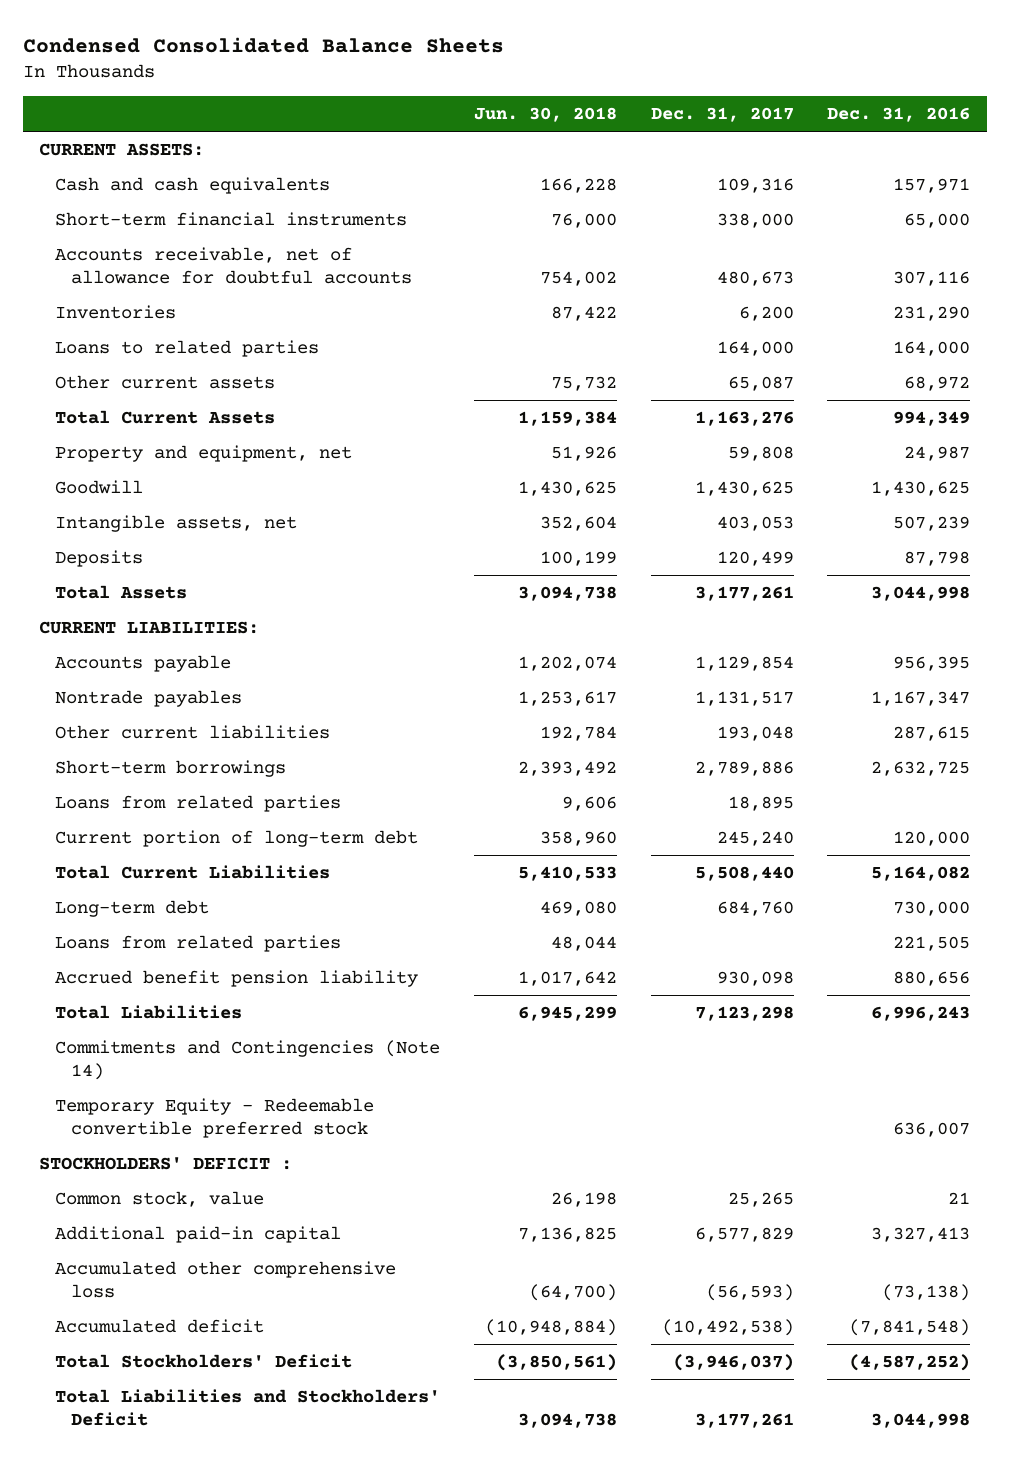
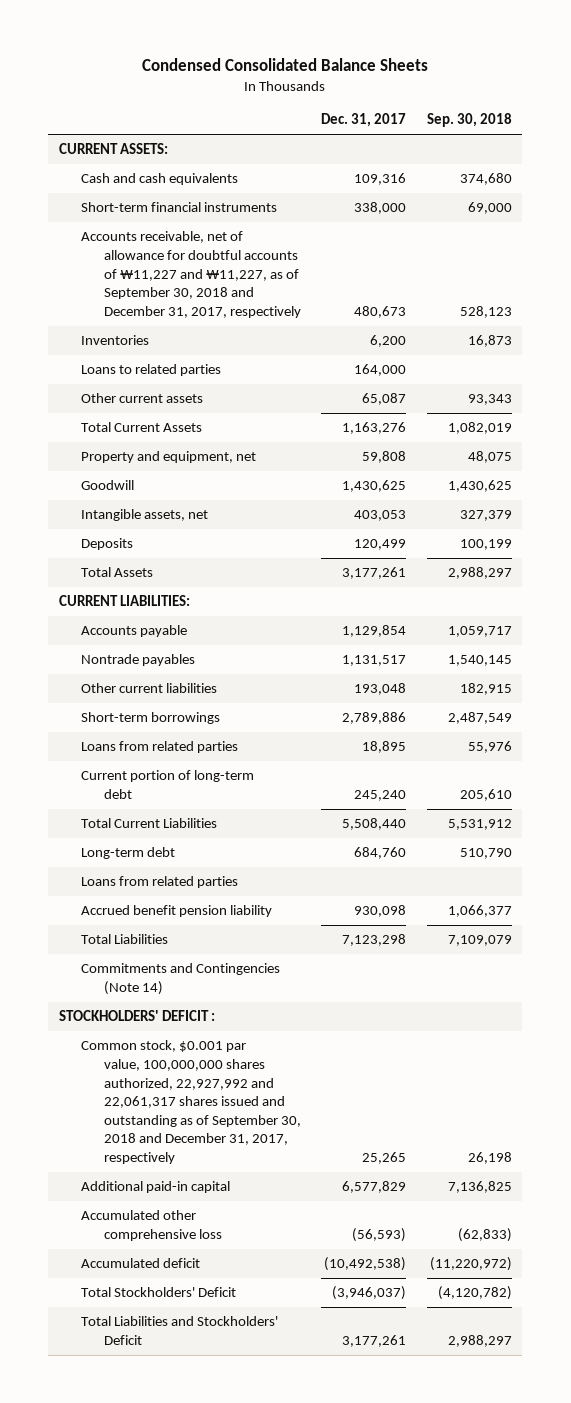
[474,107,618,123] Jun. 30, 2018 -> none
[827,107,971,123] Dec. 31, 2016 -> none
none -> [427,113,513,128] Sep. 30, 2018
[55,247,413,284] Accounts receivable, net of allowance for doubtful accounts -> [81,231,301,318] Accounts receivable, net of allowance for doubtful accounts of ₩11,227 and ₩11,227, as of September 30, 2018 and December 31, 2017, respectively
[55,1098,375,1138] Temporary Equity - Redeemable convertible preferred stock -> none
[55,1191,265,1208] Common stock, value -> [81,1040,301,1164] Common stock, $0.001 par value, 100,000,000 shares authorized, 22,927,992 and 22,061,317 shares issued and outstanding as of September 30, 2018 and December 31, 2017, respectively

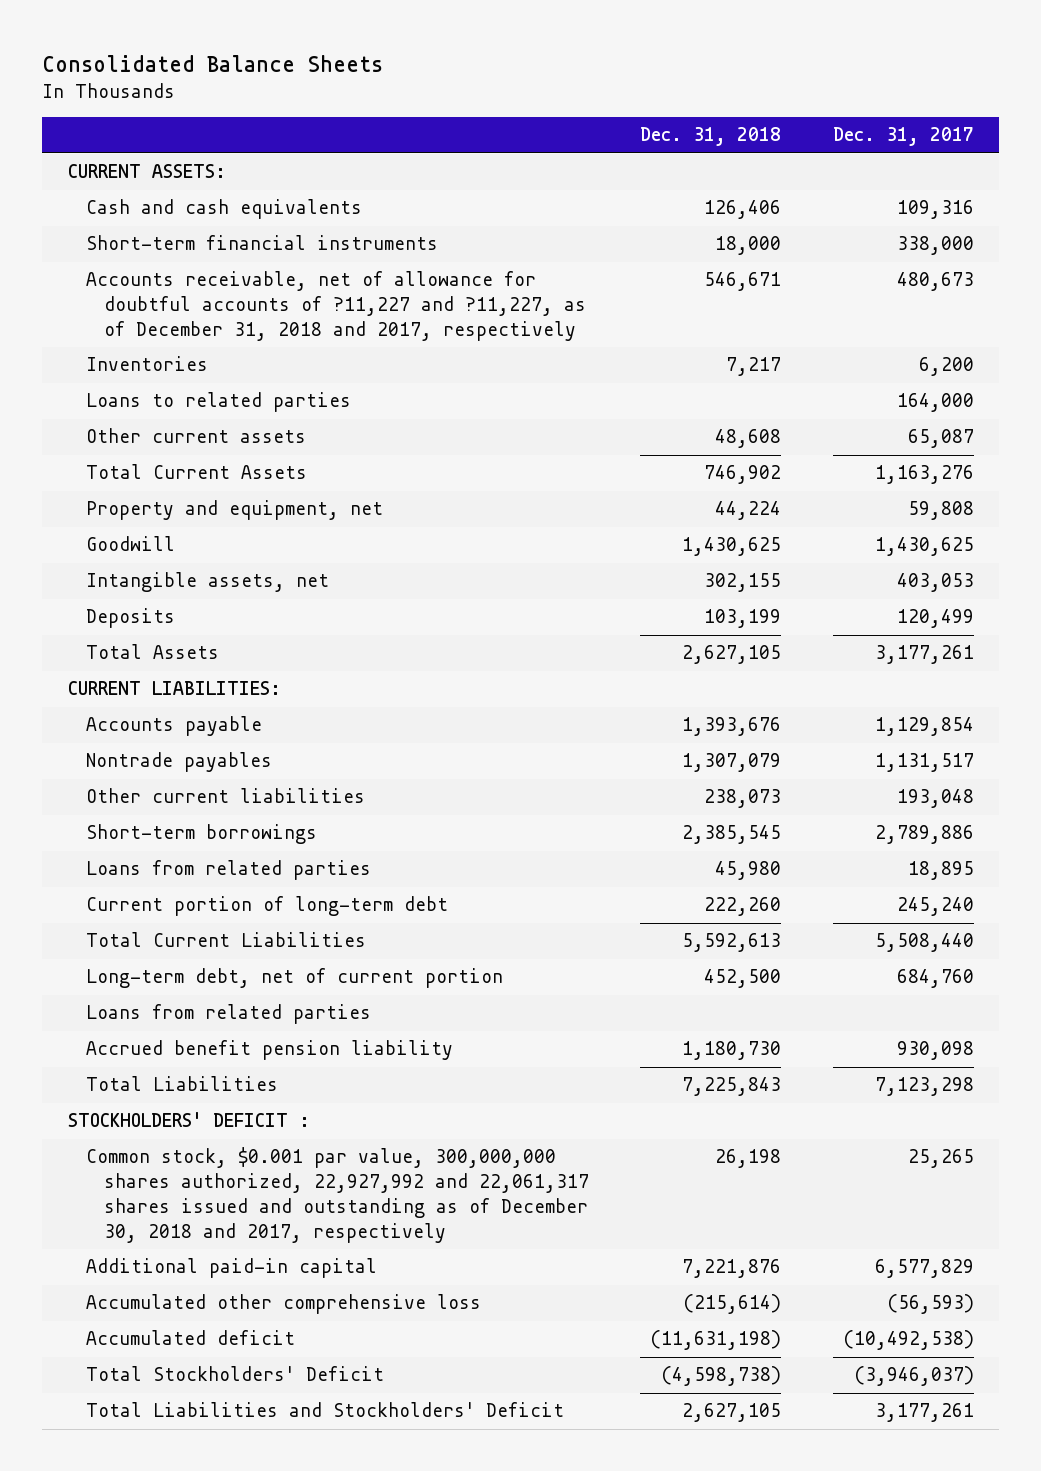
[142,57,429,71] Condensed Consolidated Balance Sheets -> [41,54,383,72] Consolidated Balance Sheets
[427,113,513,128] Sep. 30, 2018 -> none
none -> [640,127,782,147] Dec. 31, 2018
[81,231,301,318] Accounts receivable, net of allowance for doubtful accounts of ₩11,227 and ₩11,227, as of September 30, 2018 and December 31, 2017, respectively -> [85,271,586,342] Accounts receivable, net of allowance for doubtful accounts of ?11,227 and ?11,227, as of December 31, 2018 and 2017, respectively
[81,847,176,860] Long-term debt -> [85,968,503,989] Long-term debt, net of current portion
[81,963,281,995] Commitments and Contingencies (Note 14) -> none
[81,1040,301,1164] Common stock, $0.001 par value, 100,000,000 shares authorized, 22,927,992 and 22,061,317 shares issued and outstanding as of September 30, 2018 and December 31, 2017, respectively -> [85,1147,589,1244] Common stock, $0.001 par value, 300,000,000 shares authorized, 22,927,992 and 22,061,317 shares issued and outstanding as of December 30, 2018 and 2017, respectively

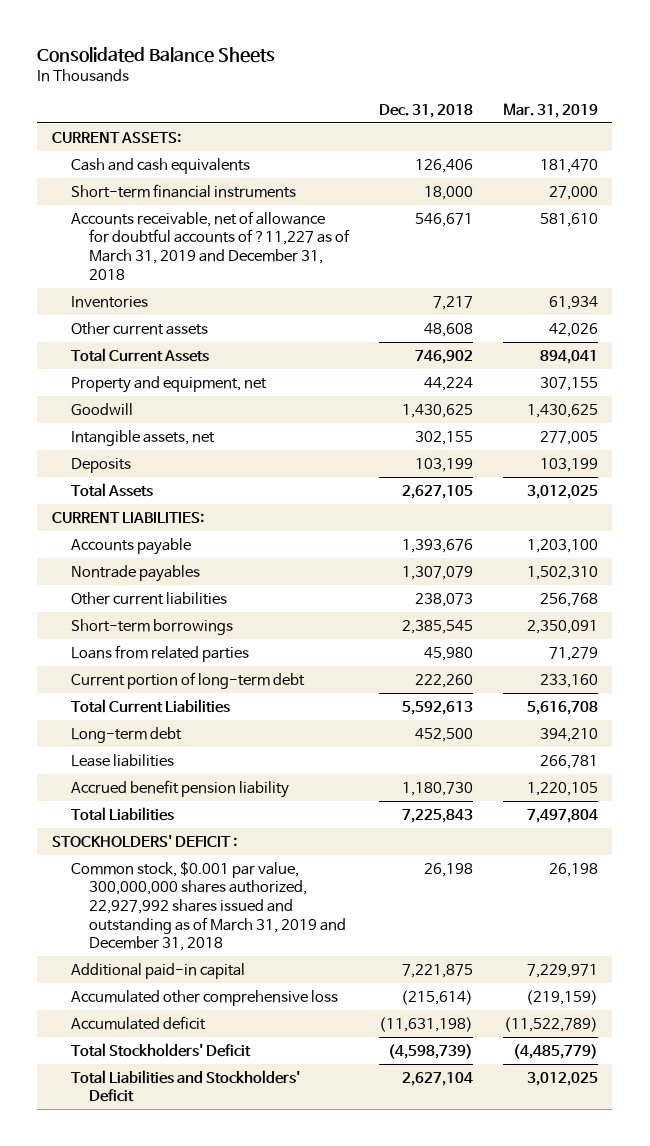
[832,127,974,147] Dec. 31, 2017 -> none
none -> [502,102,598,118] Mar. 31, 2019
[85,271,586,342] Accounts receivable, net of allowance for doubtful accounts of ?11,227 and ?11,227, as of December 31, 2018 and 2017, respectively -> [70,210,351,280] Accounts receivable, net of allowance for doubtful accounts of ?11,227 as of March 31, 2019 and December 31, 2018
[85,392,351,413] Loans to related parties -> none
[85,1004,371,1025] Loans from related parties -> none
[85,968,503,989] Long-term debt, net of current portion -> [70,726,182,743] Long-term debt
none -> [70,753,174,767] Lease liabilities
[85,1147,589,1244] Common stock, $0.001 par value, 300,000,000 shares authorized, 22,927,992 and 22,061,317 shares issued and outstanding as of December 30, 2018 and 2017, respectively -> [70,860,347,952] Common stock, $0.001 par value, 300,000,000 shares authorized, 22,927,992 shares issued and outstanding as of March 31, 2019 and December 31, 2018
[682,1259,782,1279] 7,221,876 -> [401,963,473,978] 7,221,875
[661,1366,782,1387] (4,598,738) -> [387,1043,473,1059] (4,598,739)
[682,1403,782,1423] 2,627,105 -> [401,1071,473,1086] 2,627,104

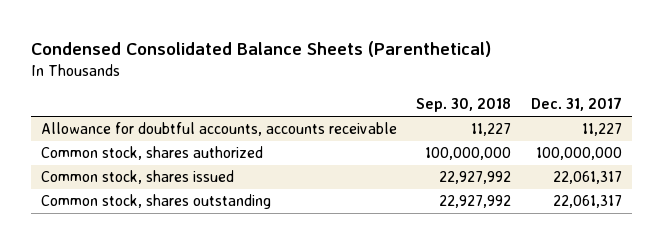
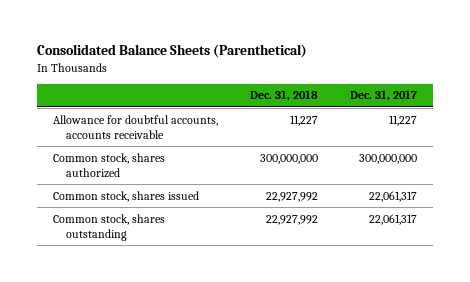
[30,41,491,58] Condensed Consolidated Balance Sheets (Parenthetical) -> [36,44,307,59] Consolidated Balance Sheets (Parenthetical)
[416,98,512,113] Sep. 30, 2018 -> none
none -> [250,90,319,102] Dec. 31, 2018
[536,147,623,161] 100,000,000 -> [359,153,418,164] 300,000,000

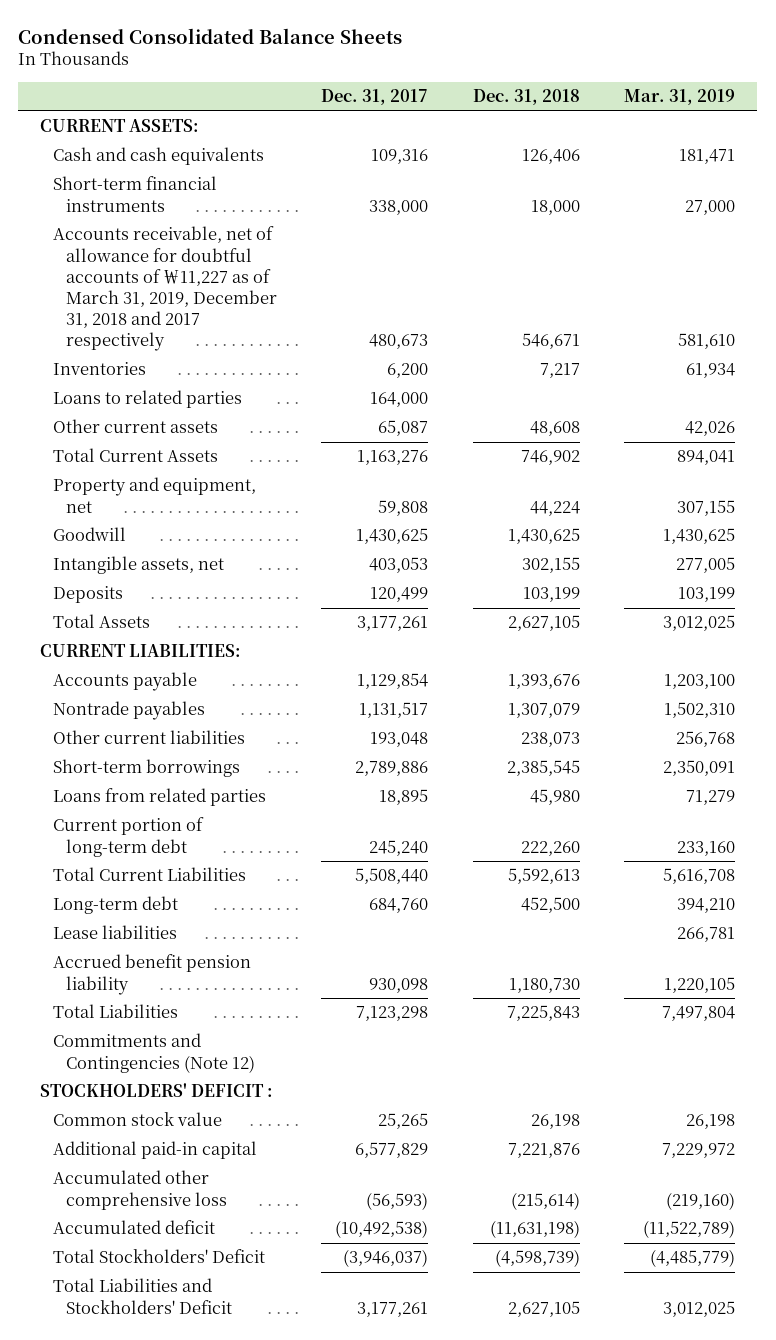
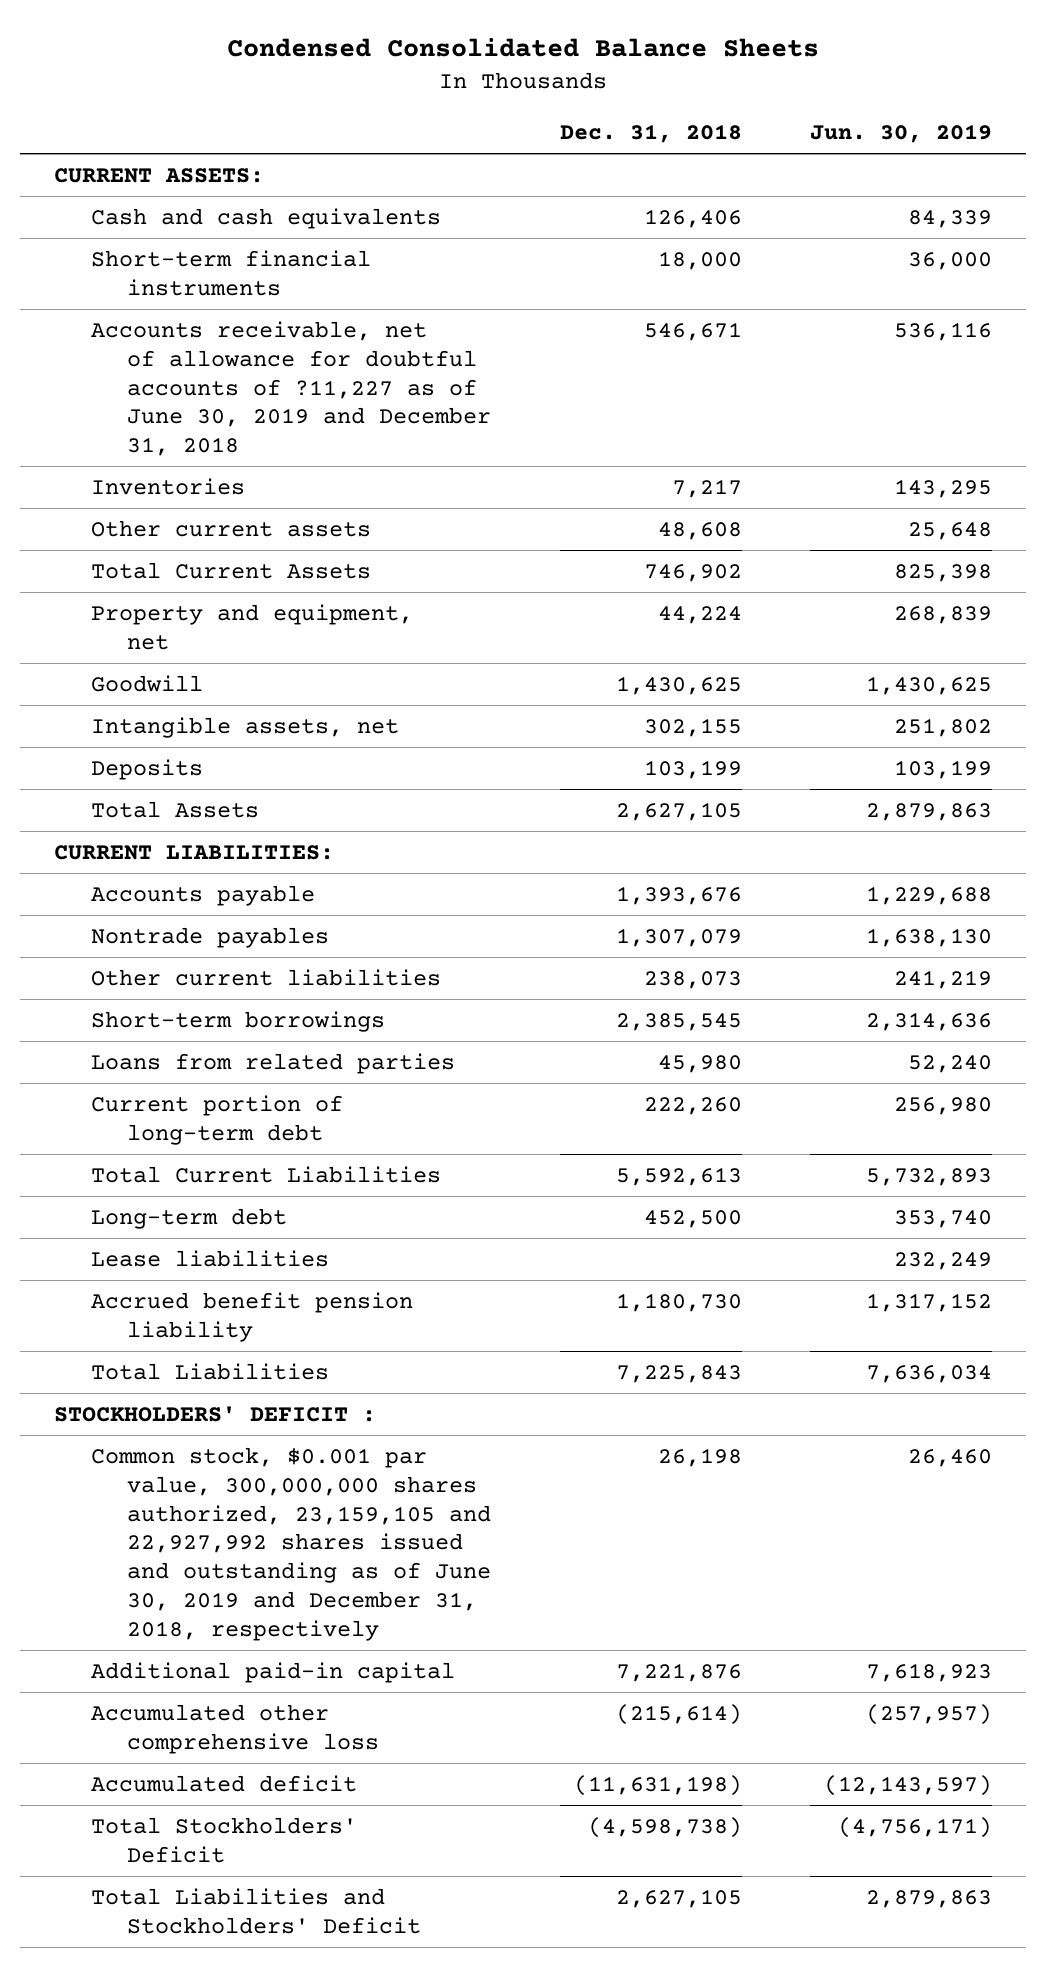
[321,89,429,106] Dec. 31, 2017 -> none
[624,89,736,106] Mar. 31, 2019 -> none
none -> [809,124,992,144] Jun. 30, 2019
[53,226,277,352] Accounts receivable, net of allowance for doubtful accounts of ￦11,227 as of March 31, 2019, December 31, 2018 and 2017 respectively -> [90,320,492,457] Accounts receivable, net of allowance for doubtful accounts of ?11,227 as of June 30, 2019 and December 31, 2018
[53,390,243,409] Loans to related parties -> none
[53,1033,255,1073] Commitments and Contingencies (Note 12) -> none
[53,1112,223,1127] Common stock value -> [90,1446,492,1642] Common stock, $0.001 par value, 300,000,000 shares authorized, 23,159,105 and 22,927,992 shares issued and outstanding as of June 30, 2019 and December 31, 2018, respectively
[494,1249,580,1268] (4,598,739) -> [587,1816,742,1838] (4,598,738)

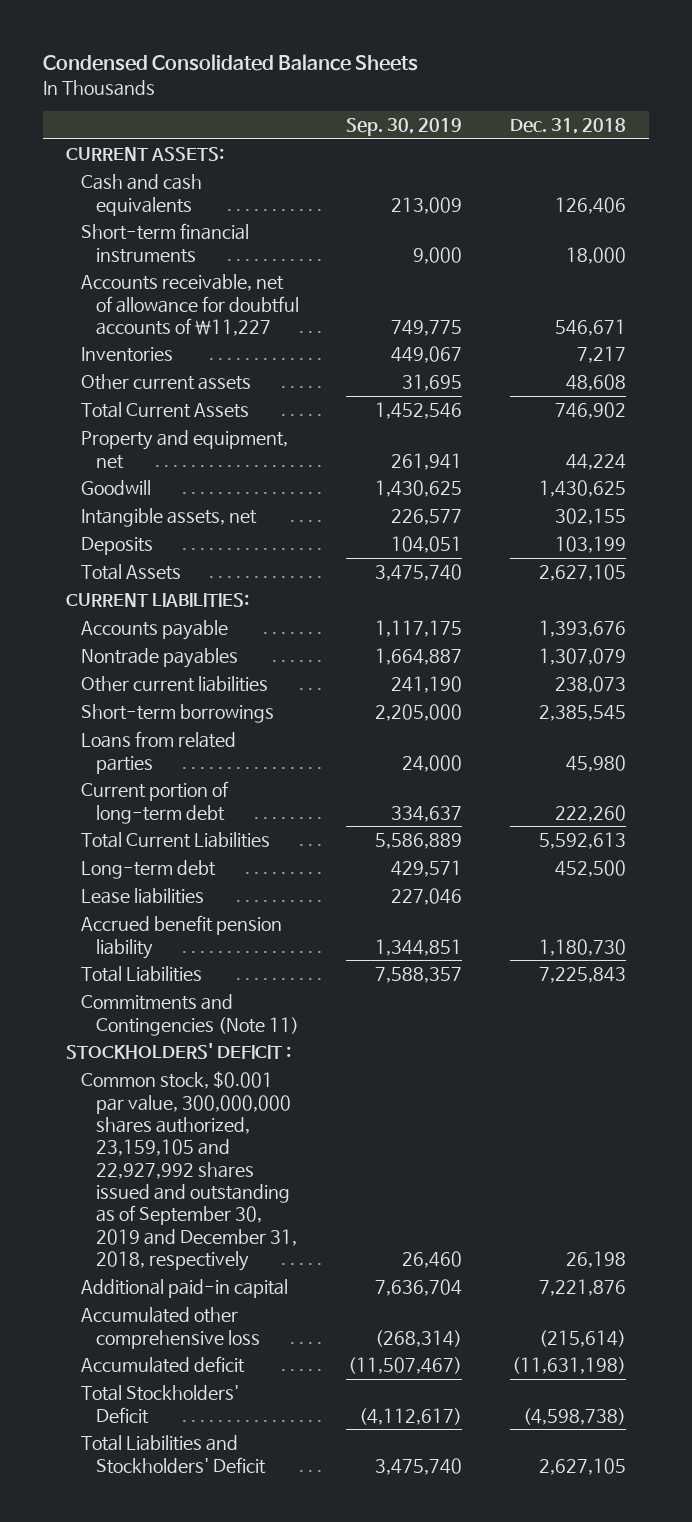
[809,124,992,144] Jun. 30, 2019 -> none
none -> [346,118,463,137] Sep. 30, 2019
[90,320,492,457] Accounts receivable, net of allowance for doubtful accounts of ?11,227 as of June 30, 2019 and December 31, 2018 -> [80,274,299,336] Accounts receivable, net of allowance for doubtful accounts of ￦11,227
none -> [80,994,299,1036] Commitments and Contingencies (Note 11)
[90,1446,492,1642] Common stock, $0.001 par value, 300,000,000 shares authorized, 23,159,105 and 22,927,992 shares issued and outstanding as of June 30, 2019 and December 31, 2018, respectively -> [80,1071,297,1272] Common stock, $0.001 par value, 300,000,000 shares authorized, 23,159,105 and 22,927,992 shares issued and outstanding as of September 30, 2019 and December 31, 2018, respectively

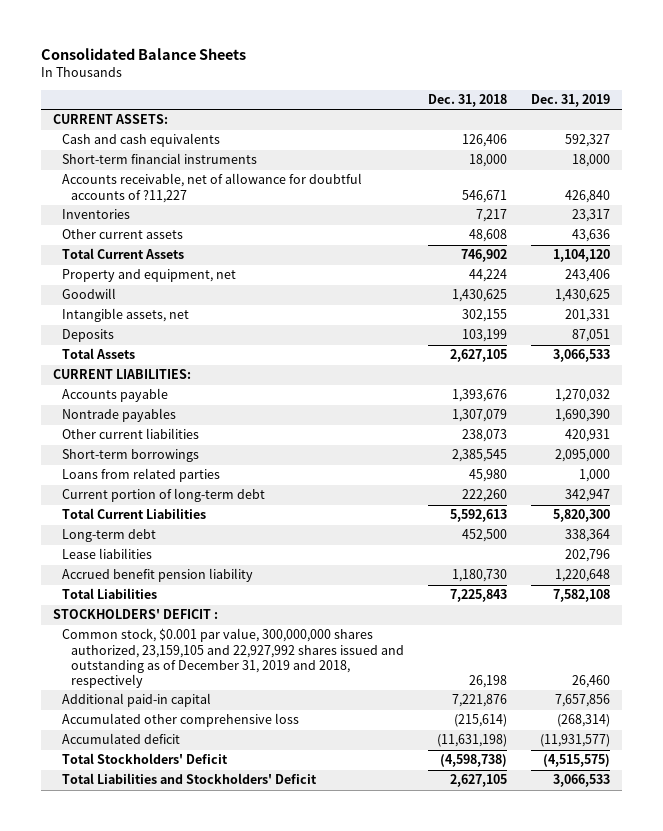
[42,53,418,71] Condensed Consolidated Balance Sheets -> [40,48,246,61] Consolidated Balance Sheets
[346,118,463,137] Sep. 30, 2019 -> none
none -> [530,94,610,108] Dec. 31, 2019
[80,274,299,336] Accounts receivable, net of allowance for doubtful accounts of ￦11,227 -> [62,173,363,203] Accounts receivable, net of allowance for doubtful accounts of ?11,227
[80,994,299,1036] Commitments and Contingencies (Note 11) -> none
[80,1071,297,1272] Common stock, $0.001 par value, 300,000,000 shares authorized, 23,159,105 and 22,927,992 shares issued and outstanding as of September 30, 2019 and December 31, 2018, respectively -> [62,628,405,689] Common stock, $0.001 par value, 300,000,000 shares authorized, 23,159,105 and 22,927,992 shares issued and outstanding as of December 31, 2019 and 2018, respectively

